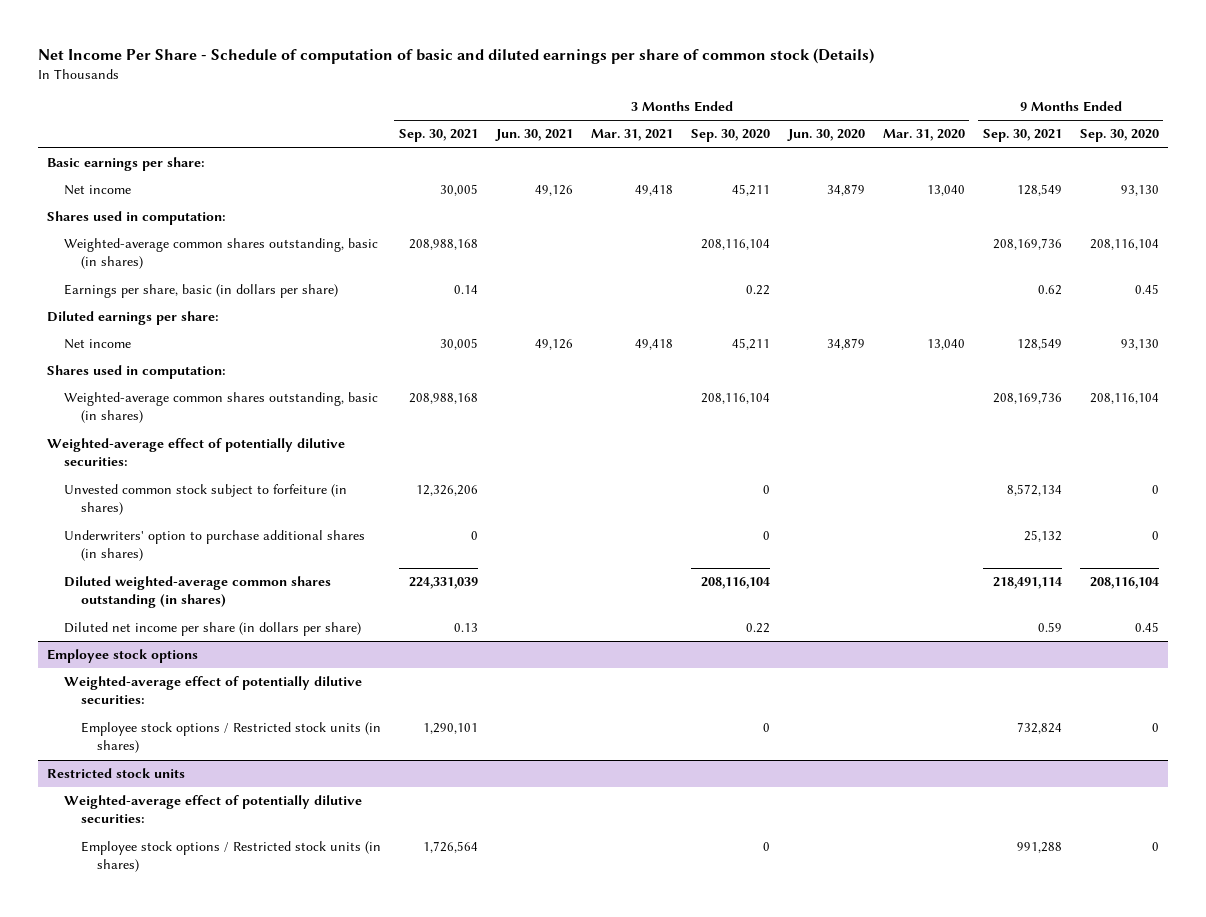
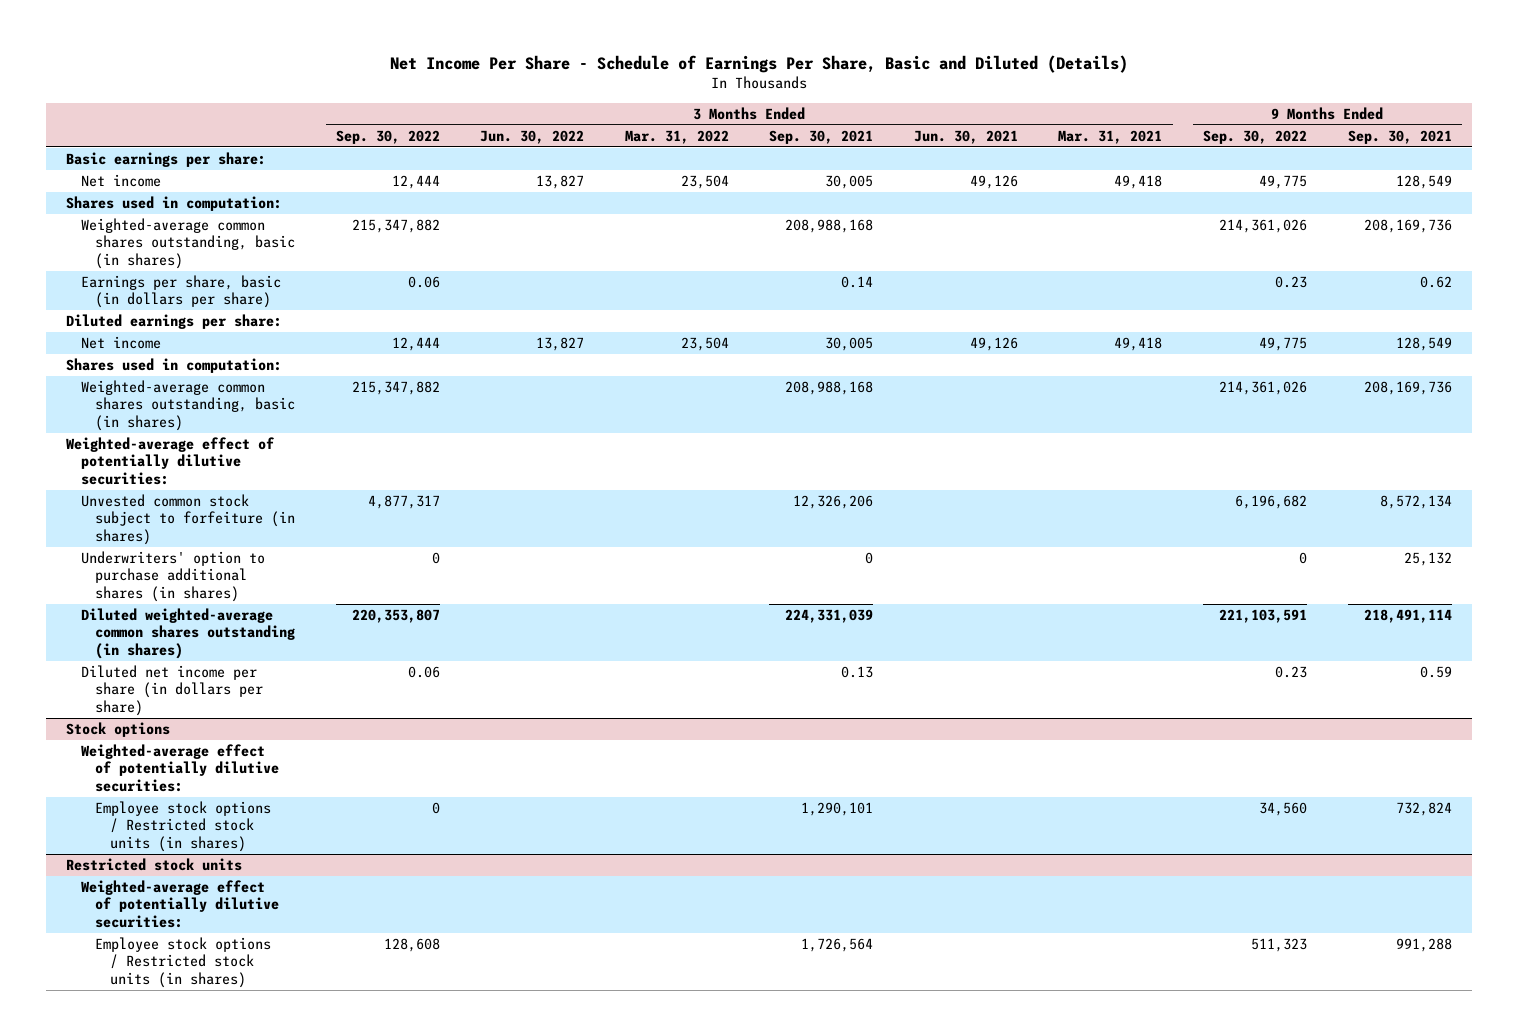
[38,47,875,64] Net Income Per Share - Schedule of computation of basic and diluted earnings per share of common stock (Details) -> [389,54,1128,73] Net Income Per Share - Schedule of Earnings Per Share, Basic and Diluted (Details)
[690,129,770,143] Sep. 30, 2020 -> none
[786,129,865,142] Jun. 30, 2020 -> none
[882,129,965,142] Mar. 31, 2020 -> none
[1079,129,1159,143] Sep. 30, 2020 -> none
none -> [335,129,440,144] Sep. 30, 2022
none -> [480,129,585,144] Jun. 30, 2022
none -> [624,129,729,144] Mar. 31, 2022
none -> [1203,129,1308,144] Sep. 30, 2022
[47,649,199,664] Employee stock options -> [66,722,171,738] Stock options

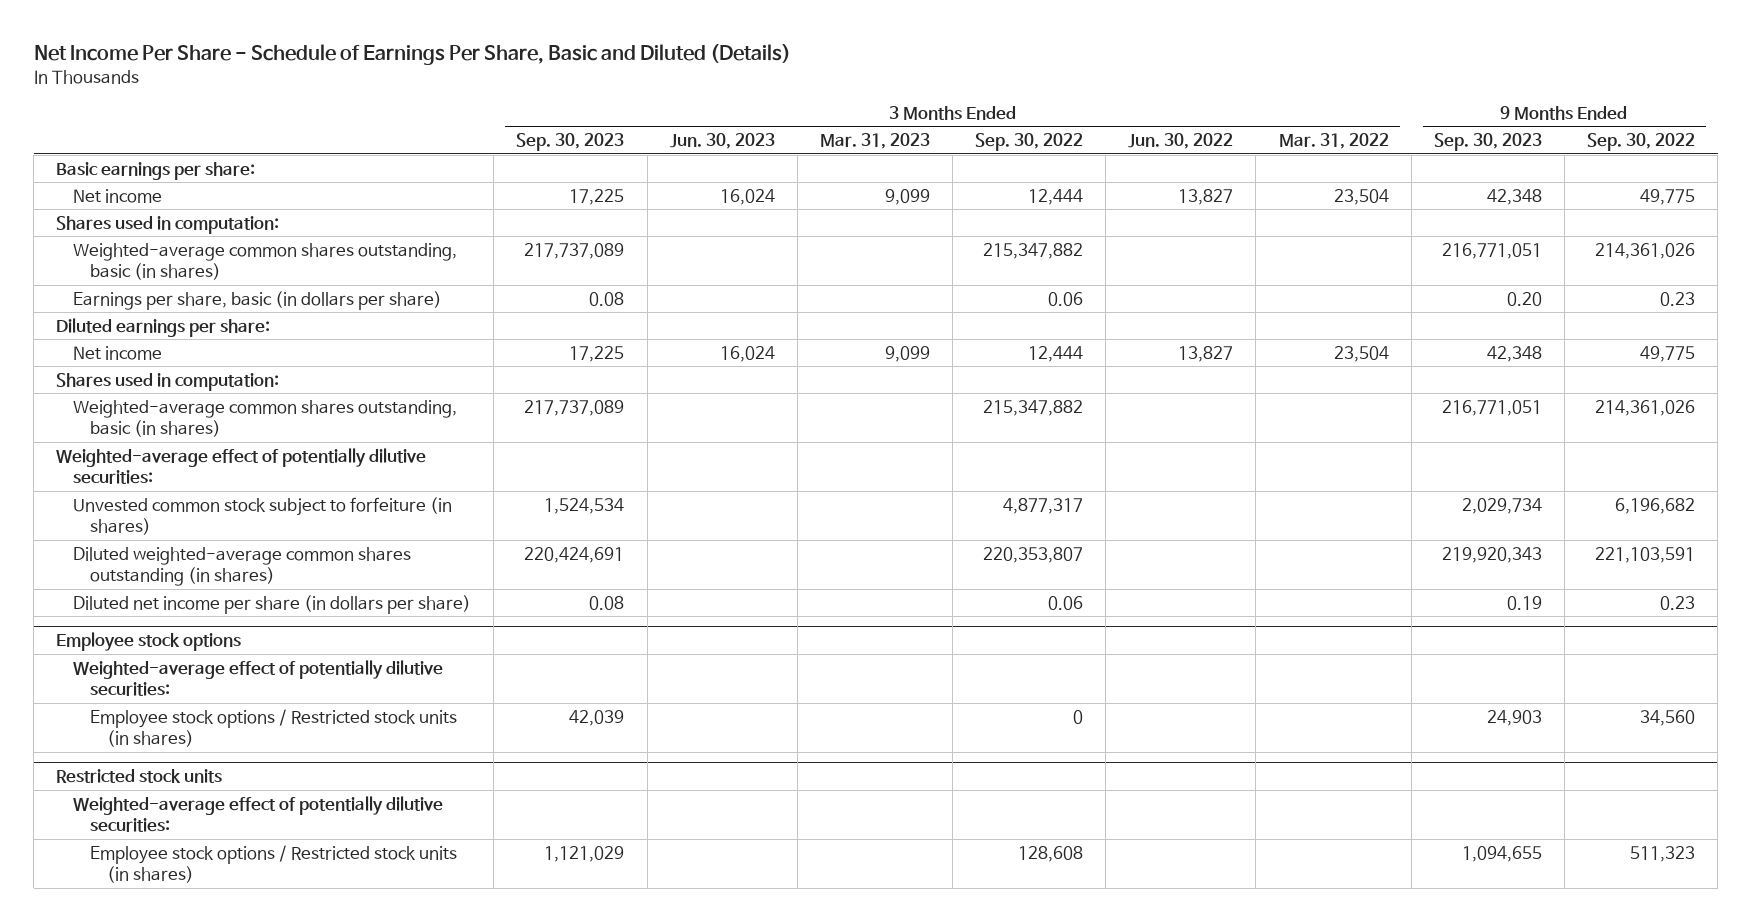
[769,129,874,144] Sep. 30, 2021 -> none
[913,129,1018,144] Jun. 30, 2021 -> none
[1058,129,1163,144] Mar. 31, 2021 -> none
[1347,129,1452,144] Sep. 30, 2021 -> none
none -> [516,133,625,152] Sep. 30, 2023
none -> [669,133,775,150] Jun. 30, 2023
none -> [819,133,930,150] Mar. 31, 2023
none -> [1433,133,1542,152] Sep. 30, 2023
[80,551,265,602] Underwriters' option to purchase additional shares (in shares) -> none
[66,722,171,738] Stock options -> [56,632,242,652] Employee stock options

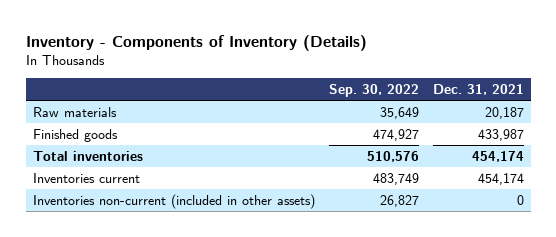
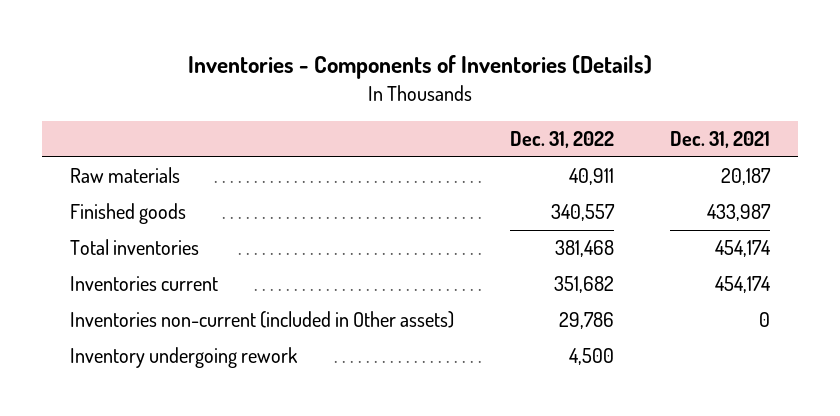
[25,34,367,51] Inventory - Components of Inventory (Details) -> [187,55,652,80] Inventories - Components of Inventories (Details)
[328,84,419,98] Sep. 30, 2022 -> none
none -> [509,130,614,148] Dec. 31, 2022
[32,193,315,209] Inventories non-current (included in other assets) -> [70,311,455,329] Inventories non-current (included in Other assets)
none -> [70,347,299,369] Inventory undergoing rework

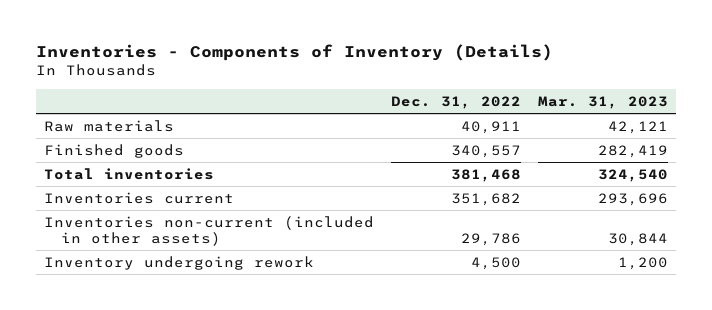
[187,55,652,80] Inventories - Components of Inventories (Details) -> [36,44,554,62] Inventories - Components of Inventory (Details)
[669,130,770,148] Dec. 31, 2021 -> none
none -> [537,95,668,109] Mar. 31, 2023
[70,311,455,329] Inventories non-current (included in Other assets) -> [44,215,375,246] Inventories non-current (included in other assets)

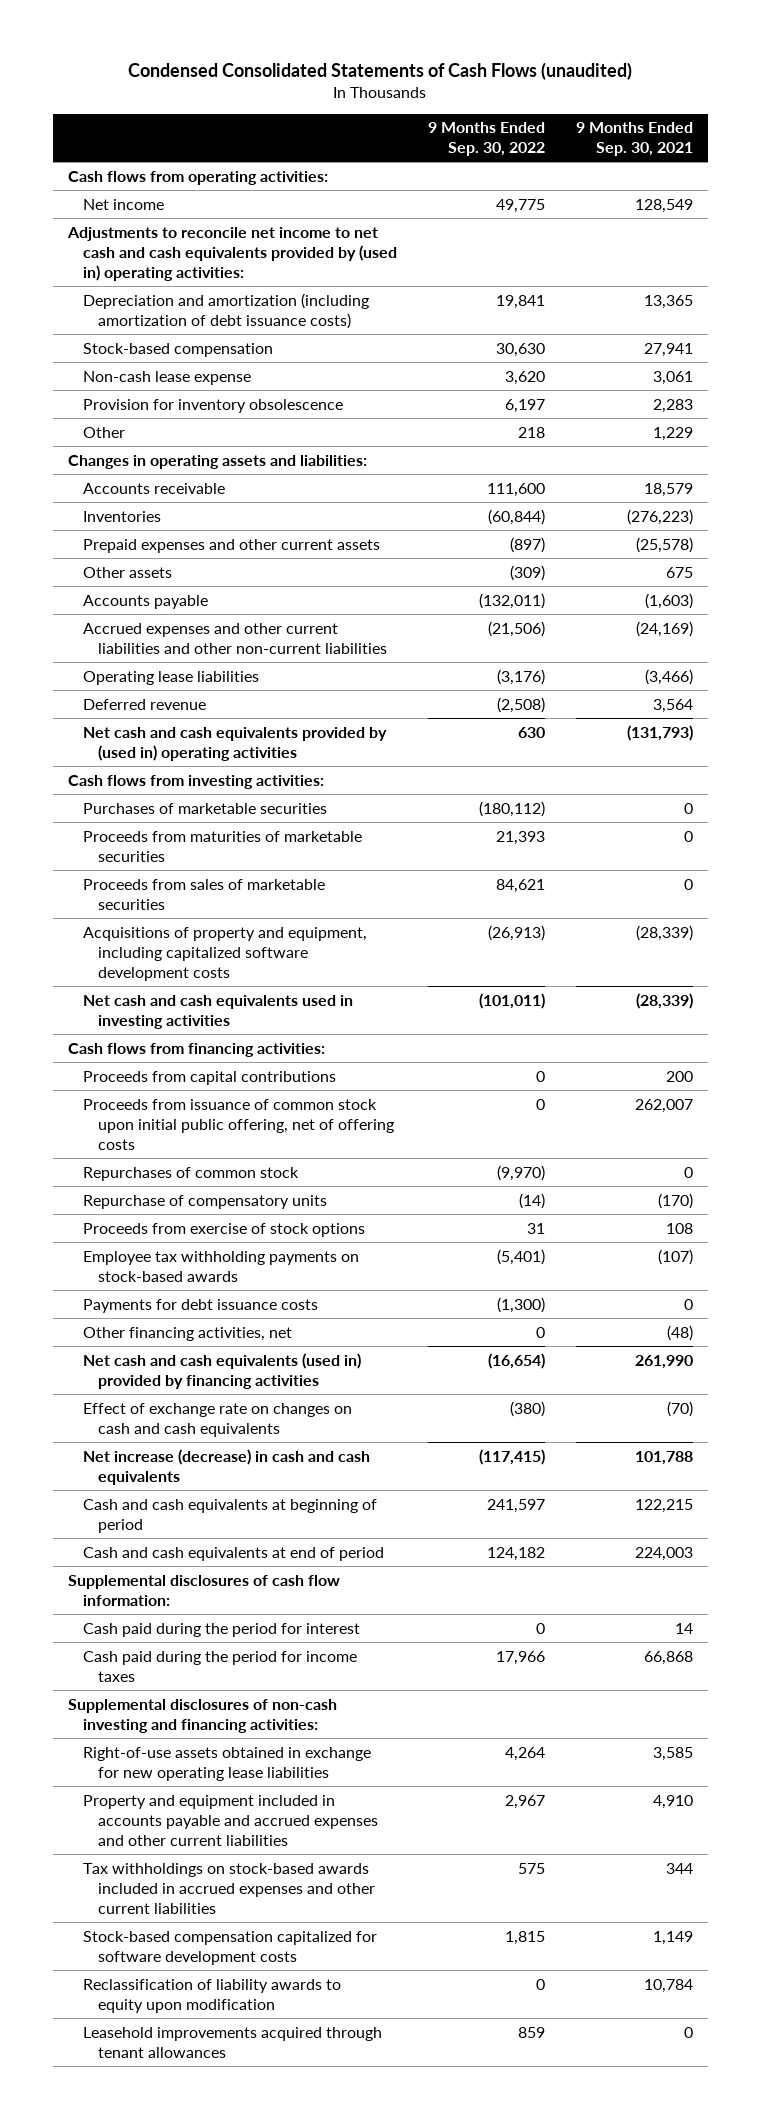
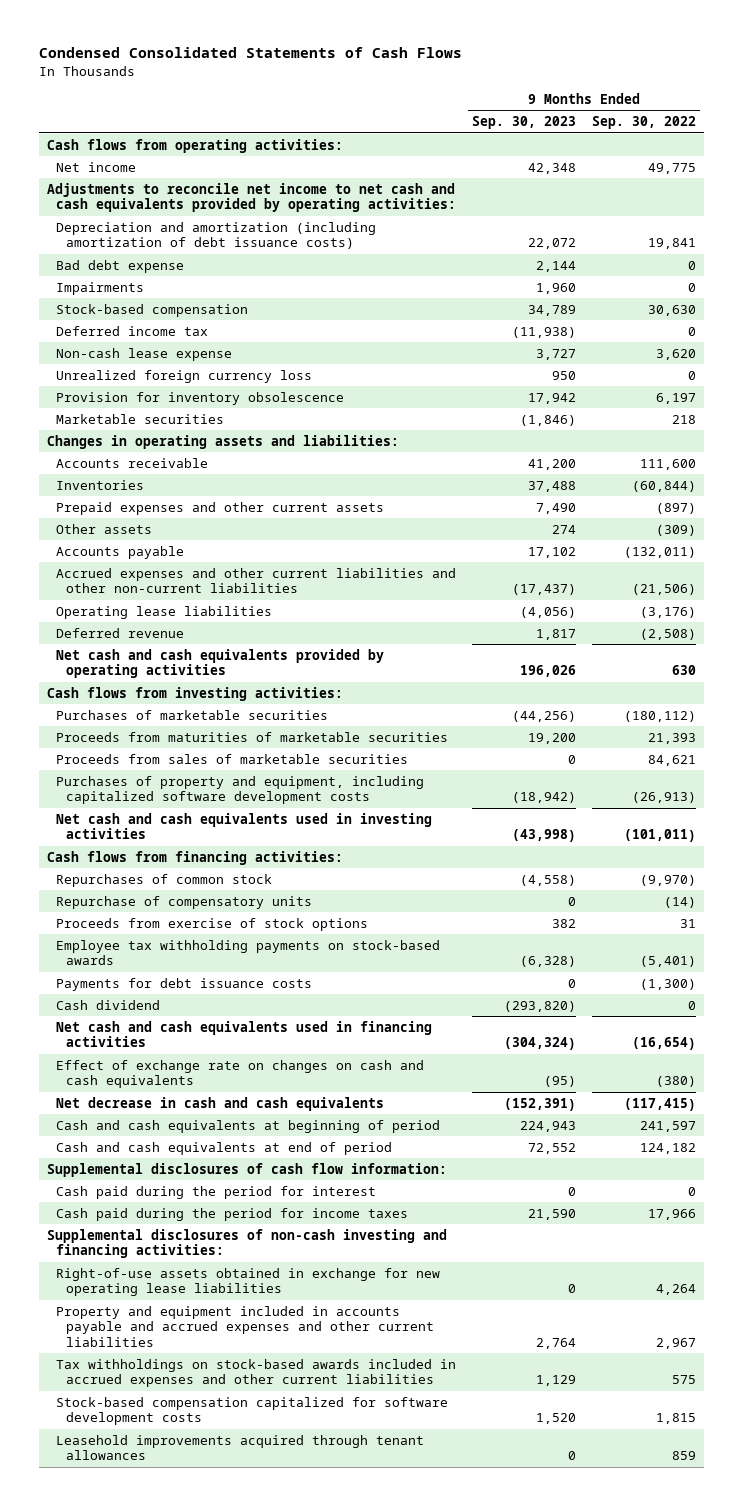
[128,61,633,80] Condensed Consolidated Statements of Cash Flows (unaudited) -> [38,47,462,59] Condensed Consolidated Statements of Cash Flows
[575,122,693,157] 9 Months Ended Sep. 30, 2021 -> none
none -> [472,116,577,130] Sep. 30, 2023
[67,226,398,281] Adjustments to reconcile net income to net cash and cash equivalents provided by (used in) operating activities: -> [46,182,457,213] Adjustments to reconcile net income to net cash and cash equivalents provided by operating activities:
none -> [56,259,185,273] Bad debt expense
none -> [56,281,145,295] Impairments
none -> [56,325,209,336] Deferred income tax
none -> [56,369,313,383] Unrealized foreign currency loss
[83,426,126,438] Other -> [56,413,225,424] Marketable securities
[83,726,388,761] Net cash and cash equivalents provided by (used in) operating activities -> [56,648,385,679] Net cash and cash equivalents provided by operating activities
[83,926,368,981] Acquisitions of property and equipment, including capitalized software development costs -> [56,775,425,805] Purchases of property and equipment, including capitalized software development costs
[83,1070,337,1085] Proceeds from capital contributions -> none
[83,1098,395,1150] Proceeds from issuance of common stock upon initial public offering, net of offering costs -> none
[83,1326,293,1341] Other financing activities, net -> none
none -> [56,999,161,1010] Cash dividend
[83,1352,362,1389] Net cash and cash equivalents (used in) provided by financing activities -> [56,1020,433,1048] Net cash and cash equivalents used in financing activities
[83,1448,371,1485] Net increase (decrease) in cash and cash equivalents -> [56,1096,385,1111] Net decrease in cash and cash equivalents
[83,1978,342,2013] Reclassification of liability awards to equity upon modification -> none

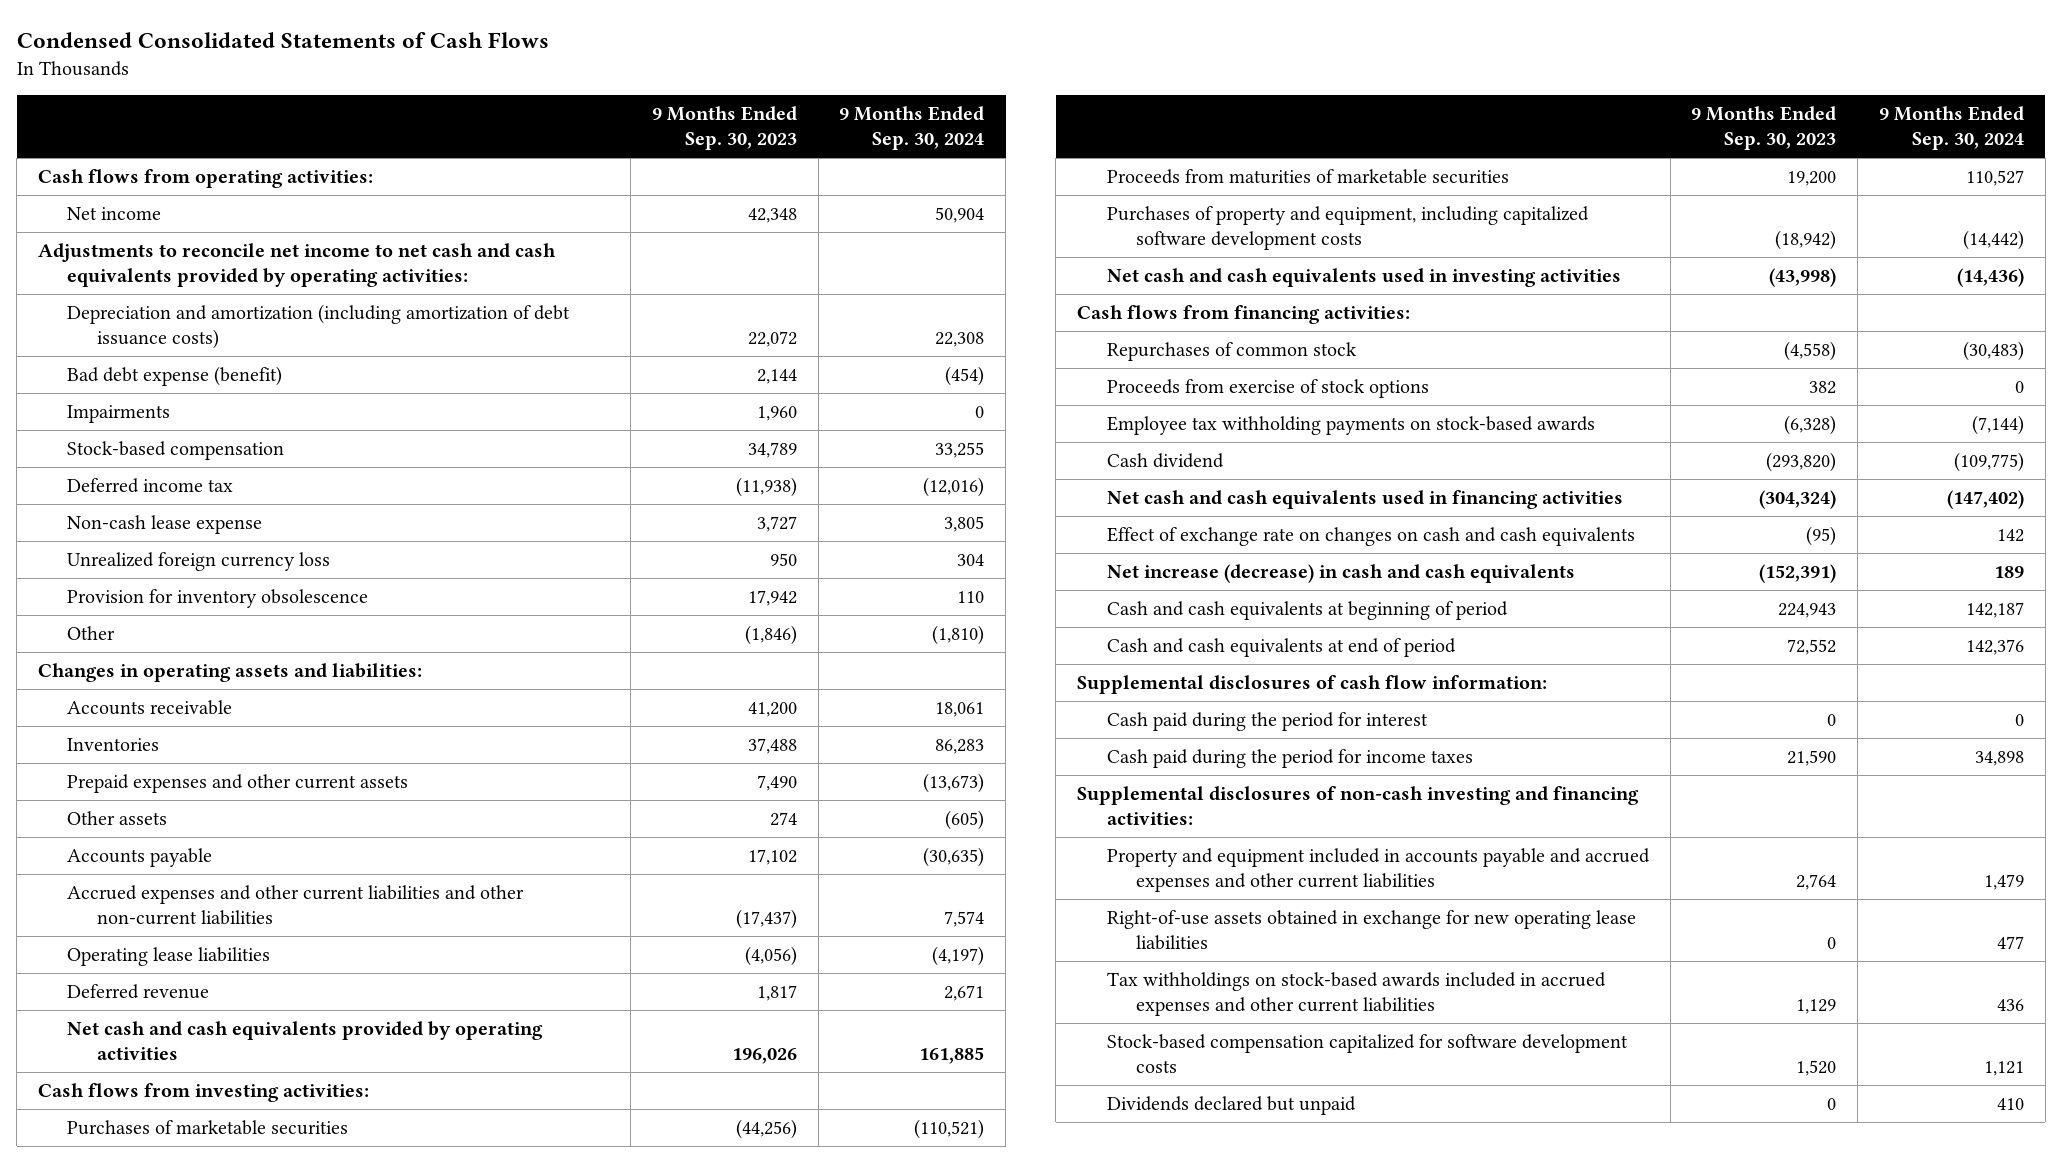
[591,116,696,130] Sep. 30, 2022 -> none
none -> [839,105,985,151] 9 Months Ended Sep. 30, 2024
[56,259,185,273] Bad debt expense -> [67,365,283,386] Bad debt expense (benefit)
[56,413,225,424] Marketable securities -> [67,625,116,640] Other
[56,753,409,764] Proceeds from sales of marketable securities -> none
[56,895,313,909] Repurchase of compensatory units -> none
[56,977,313,991] Payments for debt issuance costs -> none
[56,1096,385,1111] Net decrease in cash and cash equivalents -> [1106,563,1575,583] Net increase (decrease) in cash and cash equivalents
[56,1267,441,1297] Right-of-use assets obtained in exchange for new operating lease liabilities -> [1106,909,1636,951] Right-of-use assets obtained in exchange for new operating lease liabilities
[56,1434,425,1461] Leasehold improvements acquired through tenant allowances -> none
none -> [1106,1095,1356,1115] Dividends declared but unpaid

